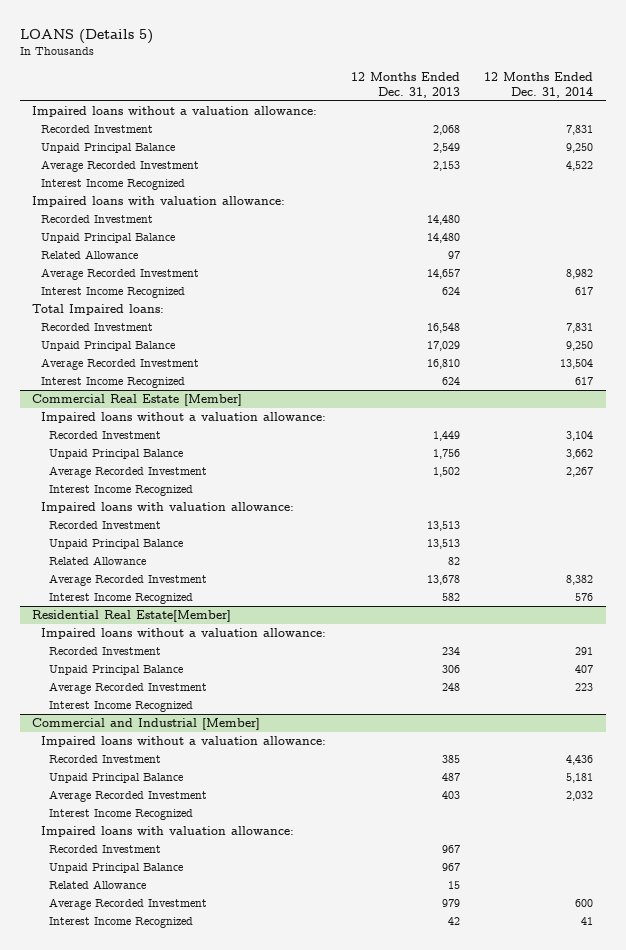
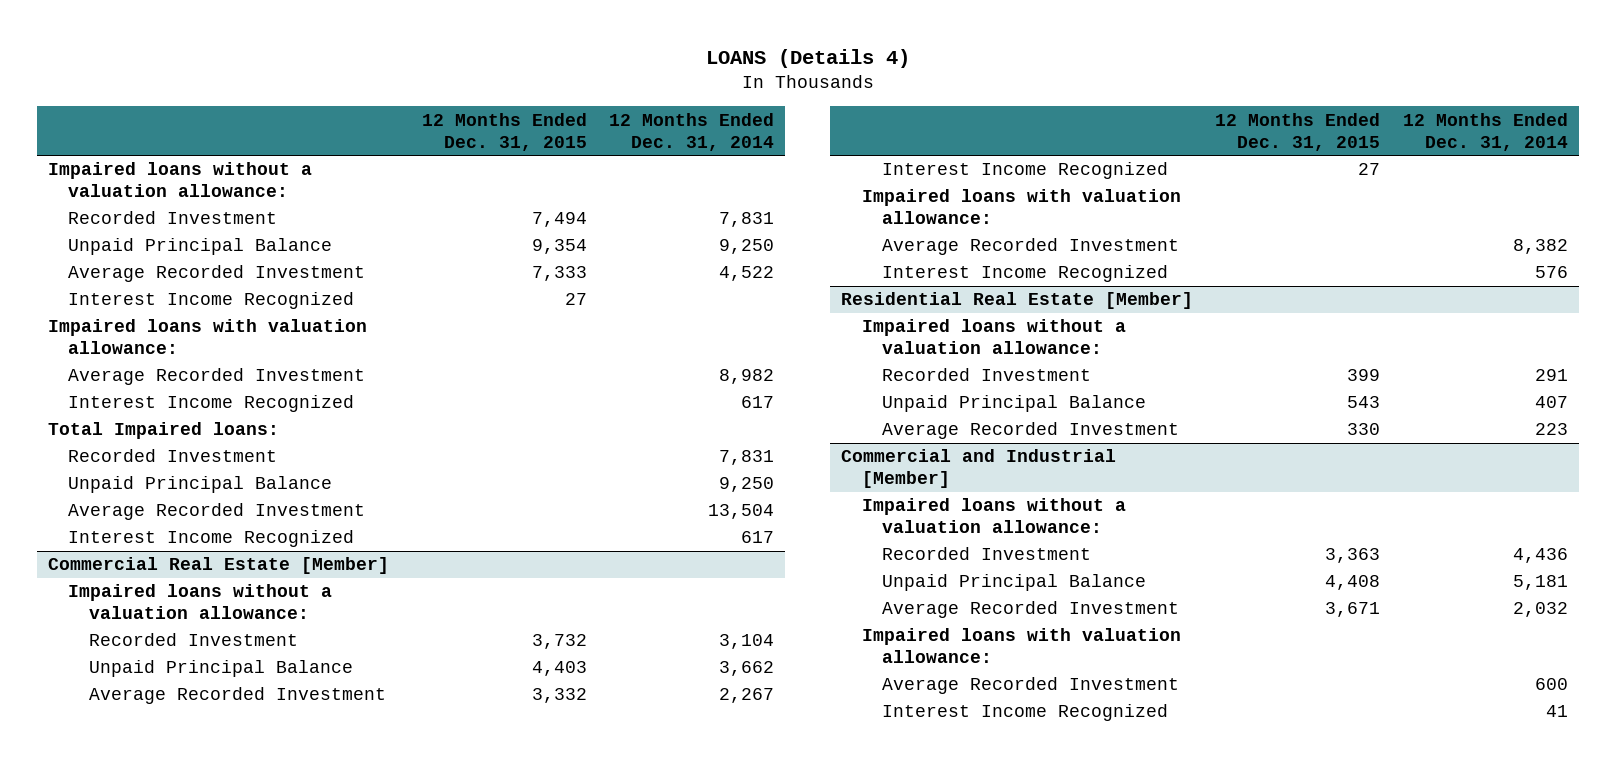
[19,28,153,44] LOANS (Details 5) -> [705,49,910,69] LOANS (Details 4)
[350,72,460,98] 12 Months Ended Dec. 31, 2013 -> none
none -> [422,112,588,151] 12 Months Ended Dec. 31, 2015
[40,215,153,224] Recorded Investment -> none
[40,233,175,244] Unpaid Principal Balance -> none
[40,250,138,260] Related Allowance -> none
[49,521,162,530] Recorded Investment -> none
[49,539,184,550] Unpaid Principal Balance -> none
[49,556,147,566] Related Allowance -> none
[32,610,232,623] Residential Real Estate[Member] -> [841,292,1194,310] Residential Real Estate [Member]
[49,701,194,713] Interest Income Recognized -> none
[49,809,194,821] Interest Income Recognized -> none
[49,845,162,854] Recorded Investment -> none
[49,863,184,874] Unpaid Principal Balance -> none
[49,880,147,890] Related Allowance -> none

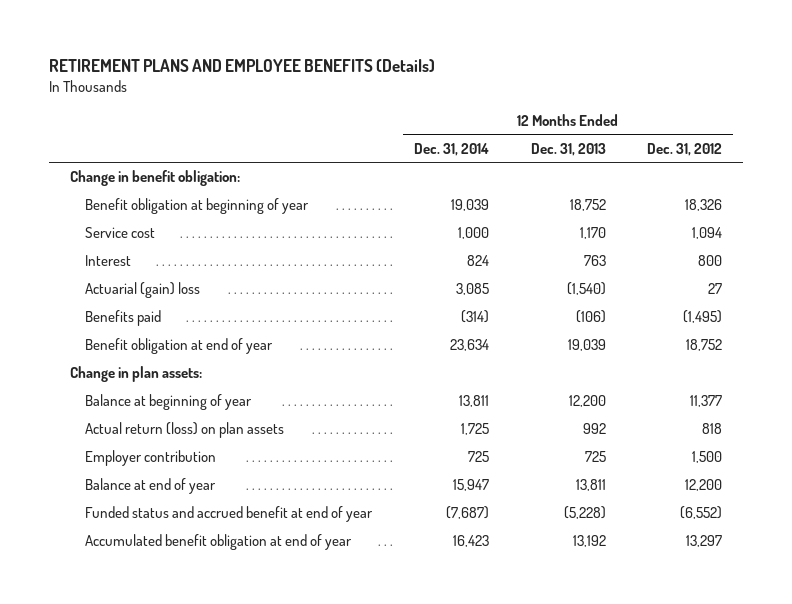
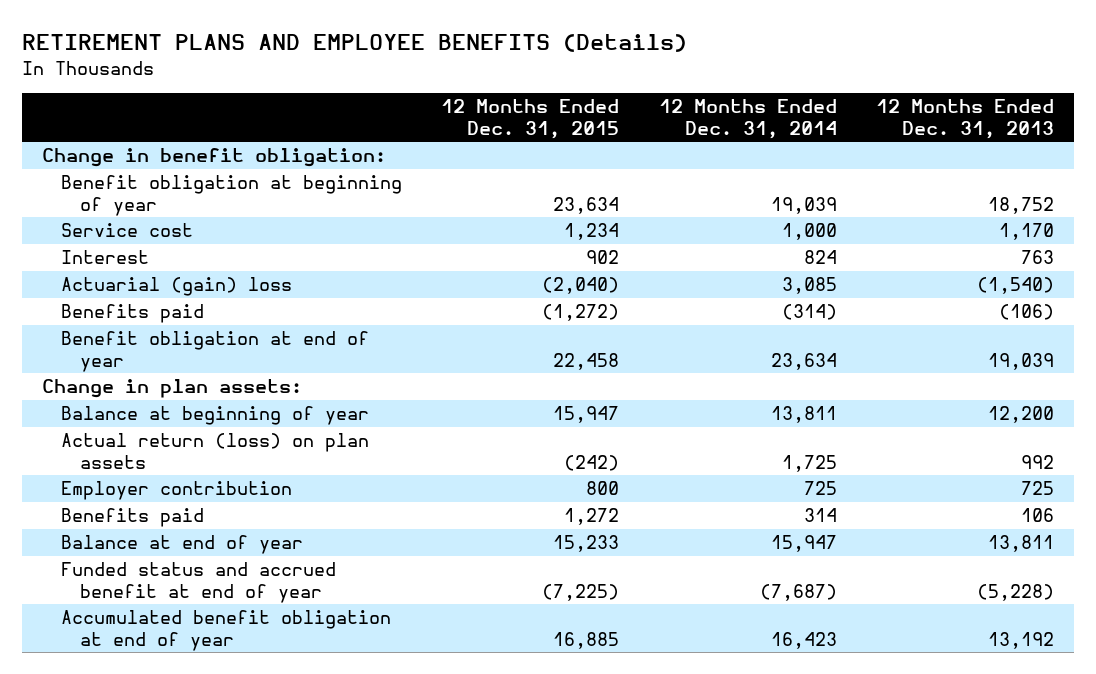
[647,143,723,157] Dec. 31, 2012 -> none
none -> [441,99,620,139] 12 Months Ended Dec. 31, 2015
none -> [60,508,204,528] Benefits paid

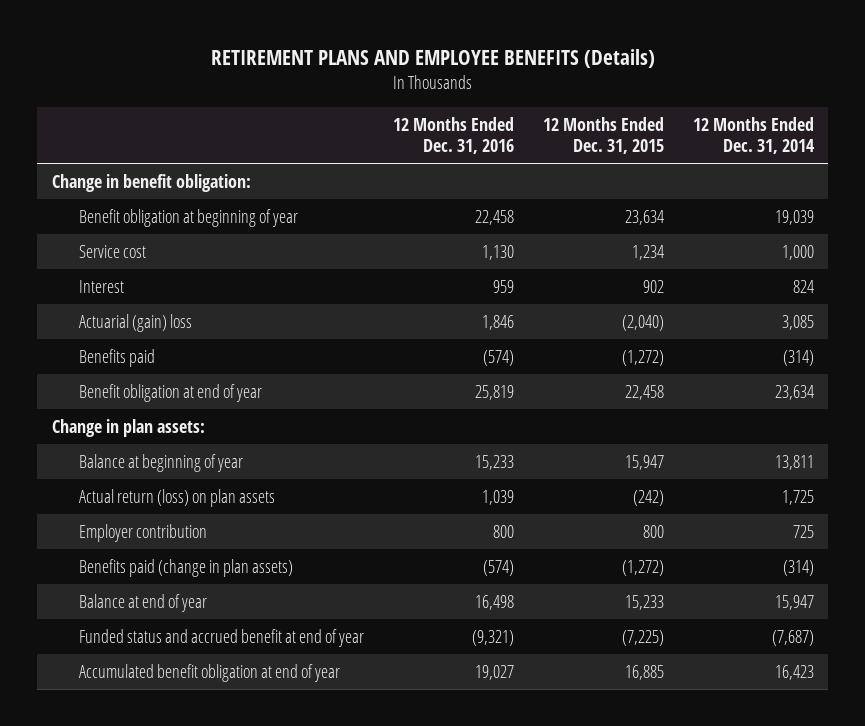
[876,99,1055,139] 12 Months Ended Dec. 31, 2013 -> none
none -> [392,116,514,155] 12 Months Ended Dec. 31, 2016
[60,508,204,528] Benefits paid -> [78,558,293,577] Benefits paid (change in plan assets)
[564,508,620,526] 1,272 -> [621,559,664,576] (1,272)
[803,508,837,523] 314 -> [782,559,814,576] (314)

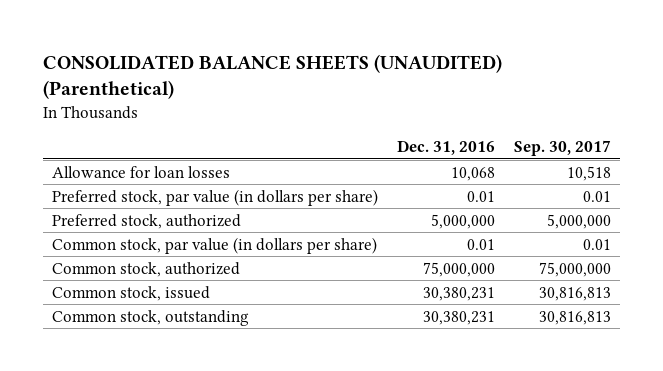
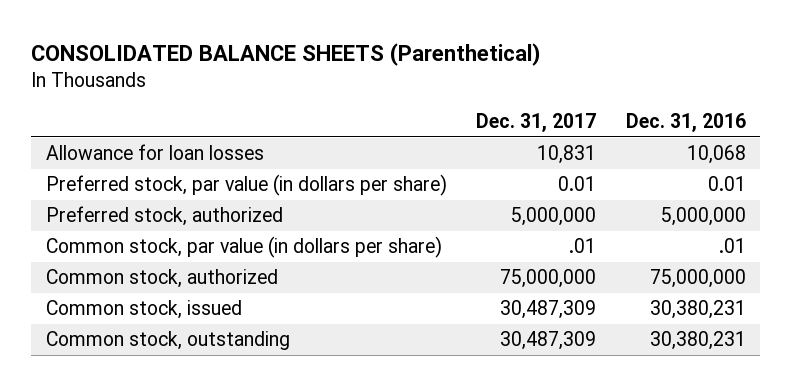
[42,53,502,100] CONSOLIDATED BALANCE SHEETS (UNAUDITED) (Parenthetical) -> [30,42,541,66] CONSOLIDATED BALANCE SHEETS (Parenthetical)
[514,140,612,157] Sep. 30, 2017 -> none
none -> [476,113,597,133] Dec. 31, 2017
[467,238,496,250] 0.01 -> [718,238,746,254] .01

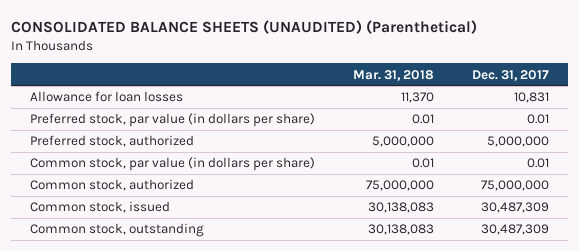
[30,42,541,66] CONSOLIDATED BALANCE SHEETS (Parenthetical) -> [11,19,478,34] CONSOLIDATED BALANCE SHEETS (UNAUDITED) (Parenthetical)
[625,113,746,133] Dec. 31, 2016 -> none
none -> [353,69,435,81] Mar. 31, 2018
[569,238,597,254] .01 -> [527,158,550,169] 0.01

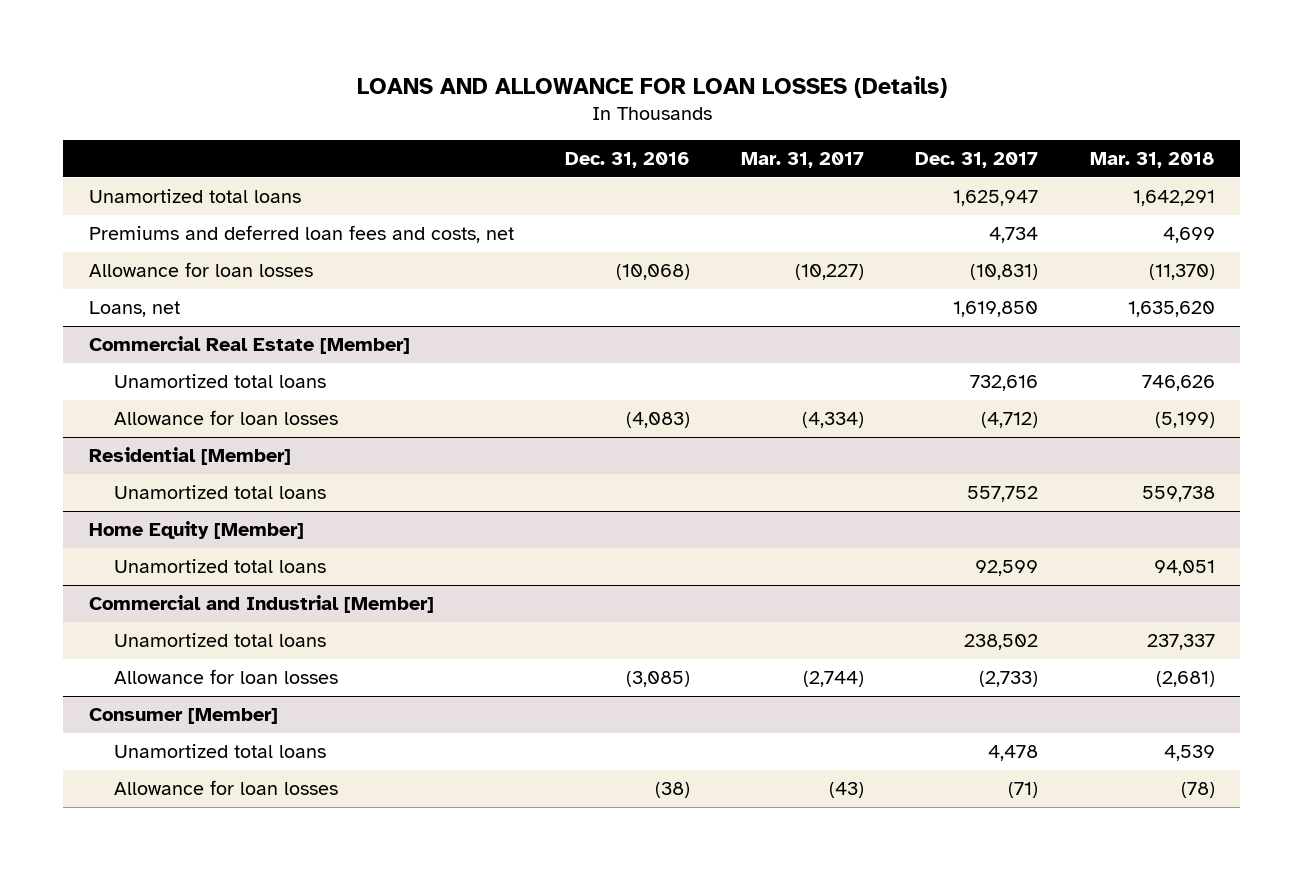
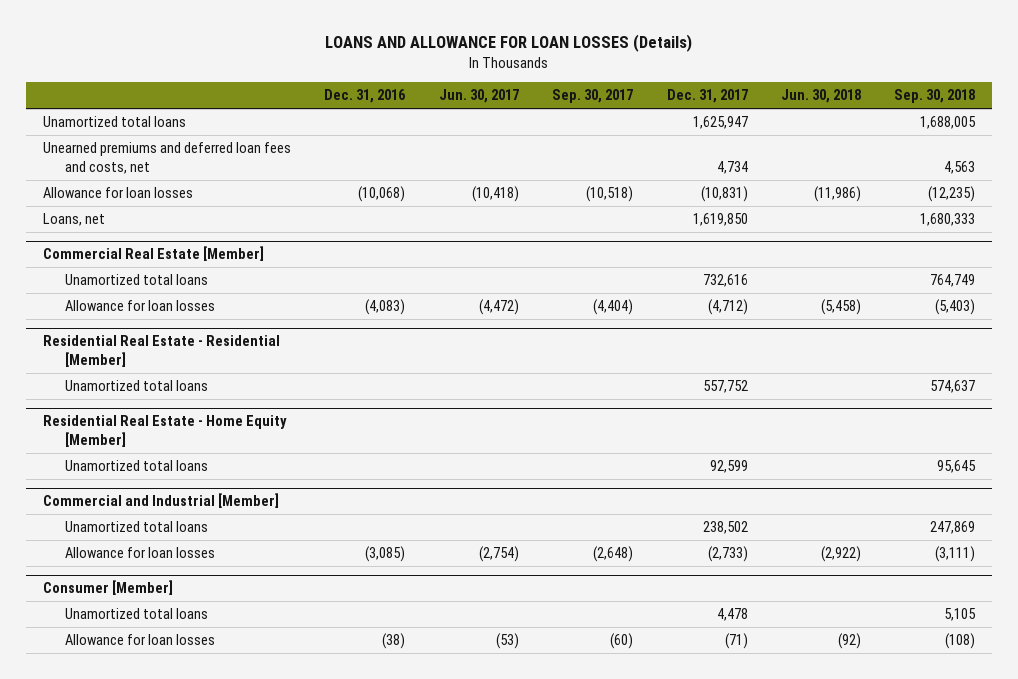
[741,152,865,169] Mar. 31, 2017 -> none
[1089,152,1215,169] Mar. 31, 2018 -> none
none -> [438,89,519,104] Jun. 30, 2017
none -> [552,89,634,104] Sep. 30, 2017
none -> [781,89,862,104] Jun. 30, 2018
none -> [894,89,976,104] Sep. 30, 2018
[88,225,514,244] Premiums and deferred loan fees and costs, net -> [42,142,291,174] Unearned premiums and deferred loan fees and costs, net
[88,447,291,466] Residential [Member] -> [42,335,280,367] Residential Real Estate - Residential [Member]
[88,521,304,540] Home Equity [Member] -> [42,415,287,447] Residential Real Estate - Home Equity [Member]

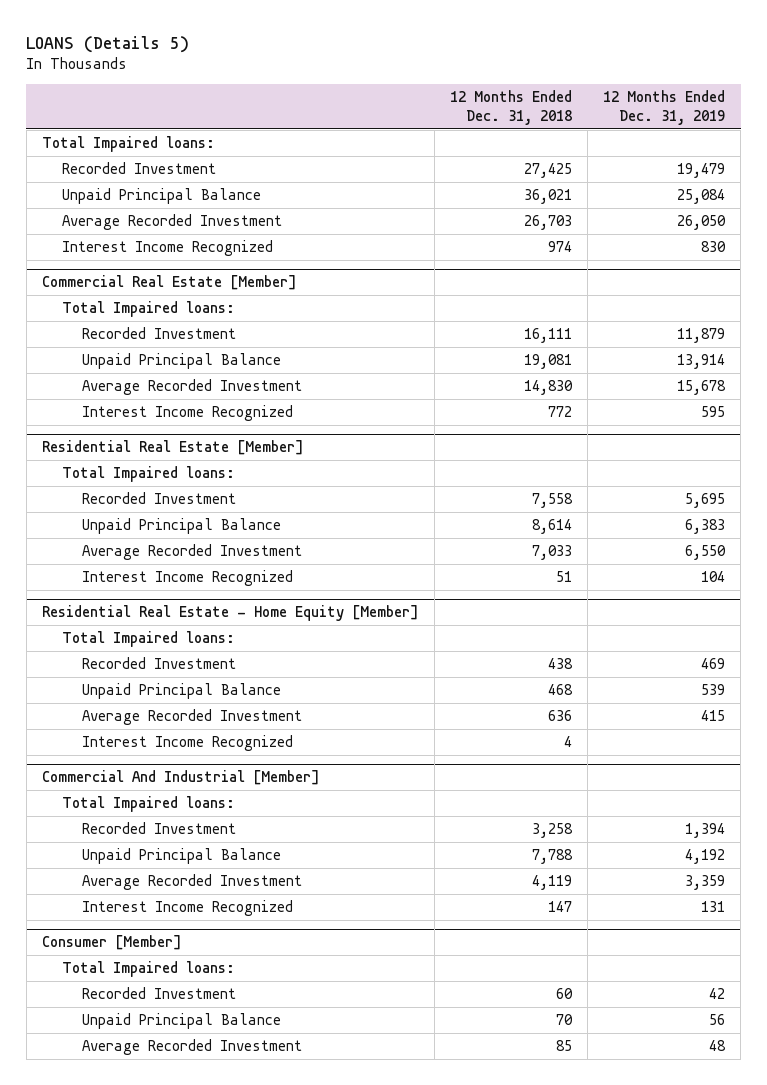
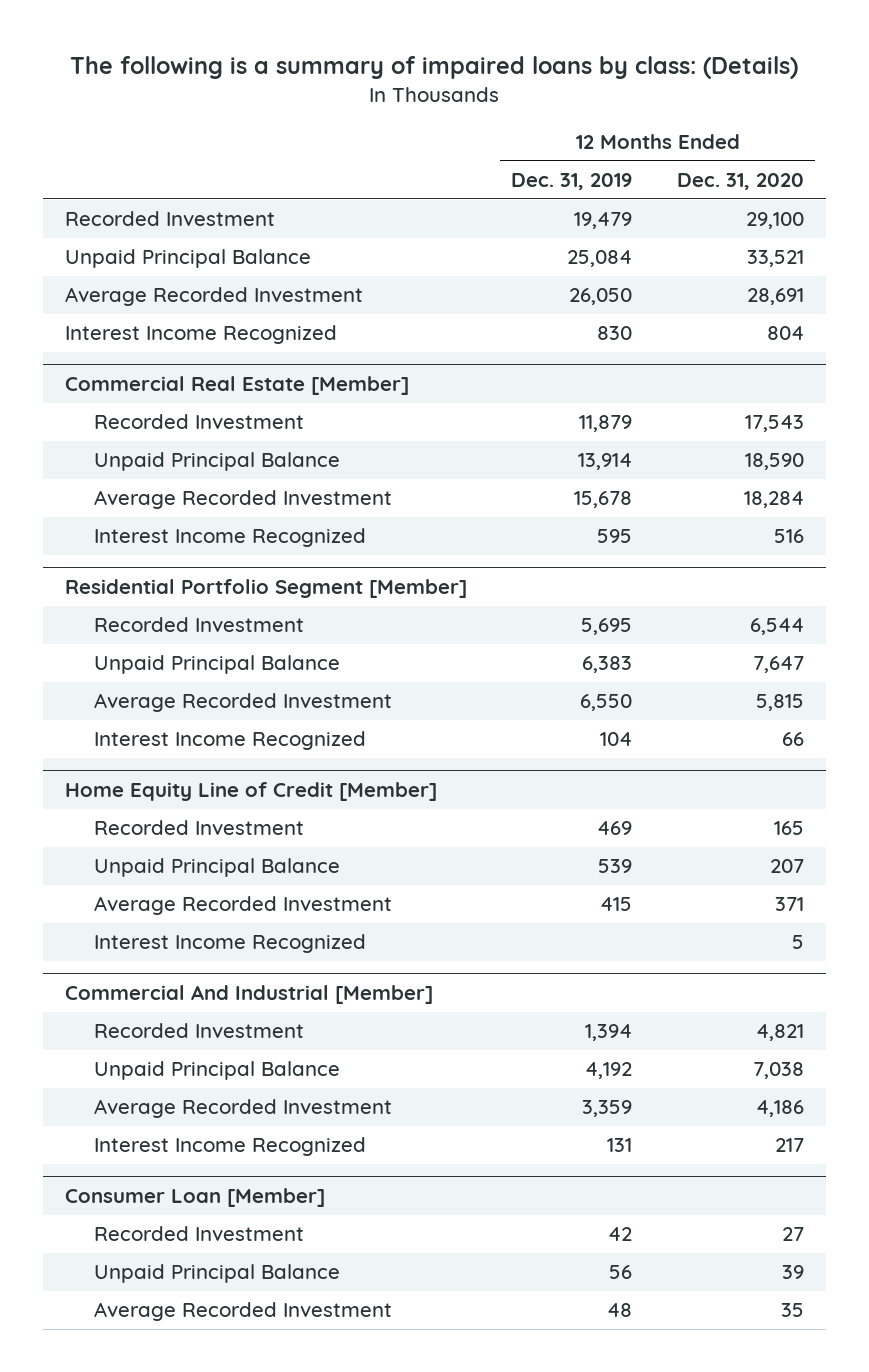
[26,36,190,54] LOANS (Details 5) -> [70,56,799,80] The following is a summary of impaired loans by class: (Details)
[449,89,572,125] 12 Months Ended Dec. 31, 2018 -> none
none -> [676,173,804,191] Dec. 31, 2020
[41,135,215,152] Total Impaired loans: -> none
[61,300,235,317] Total Impaired loans: -> none
[61,465,235,482] Total Impaired loans: -> none
[41,440,304,456] Residential Real Estate [Member] -> [64,579,467,599] Residential Portfolio Segment [Member]
[61,630,235,647] Total Impaired loans: -> none
[41,605,419,622] Residential Real Estate - Home Equity [Member] -> [64,782,437,802] Home Equity Line of Credit [Member]
[61,795,235,812] Total Impaired loans: -> none
[61,960,235,977] Total Impaired loans: -> none
[41,935,182,951] Consumer [Member] -> [64,1188,325,1208] Consumer Loan [Member]

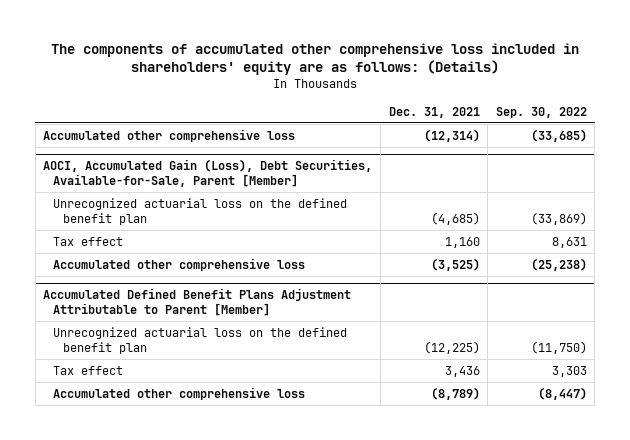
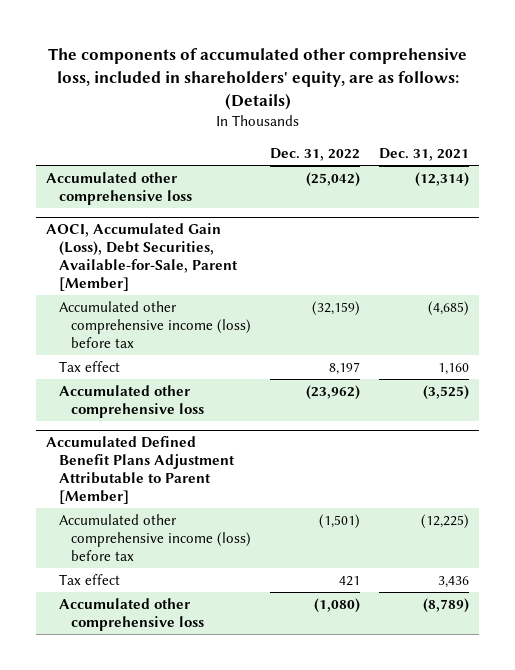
[51,42,580,76] The components of accumulated other comprehensive loss included in shareholders' equity are as follows: (Details) -> [47,47,467,110] The components of accumulated other comprehensive loss, included in shareholders' equity, are as follows: (Details)
[495,106,587,118] Sep. 30, 2022 -> none
none -> [270,147,361,161] Dec. 31, 2022
[53,197,348,225] Unrecognized actuarial loss on the defined benefit plan -> [58,300,252,349] Accumulated other comprehensive income (loss) before tax
[53,326,348,354] Unrecognized actuarial loss on the defined benefit plan -> [58,513,252,562] Accumulated other comprehensive income (loss) before tax

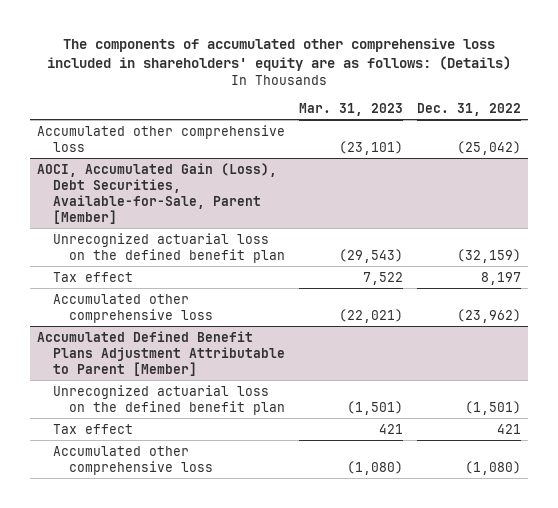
[47,47,467,110] The components of accumulated other comprehensive loss, included in shareholders' equity, are as follows: (Details) -> [46,38,511,72] The components of accumulated other comprehensive loss included in shareholders' equity are as follows: (Details)
[379,147,470,161] Dec. 31, 2021 -> none
none -> [298,102,403,116] Mar. 31, 2023
[58,300,252,349] Accumulated other comprehensive income (loss) before tax -> [52,232,285,263] Unrecognized actuarial loss on the defined benefit plan
[58,513,252,562] Accumulated other comprehensive income (loss) before tax -> [52,384,285,415] Unrecognized actuarial loss on the defined benefit plan

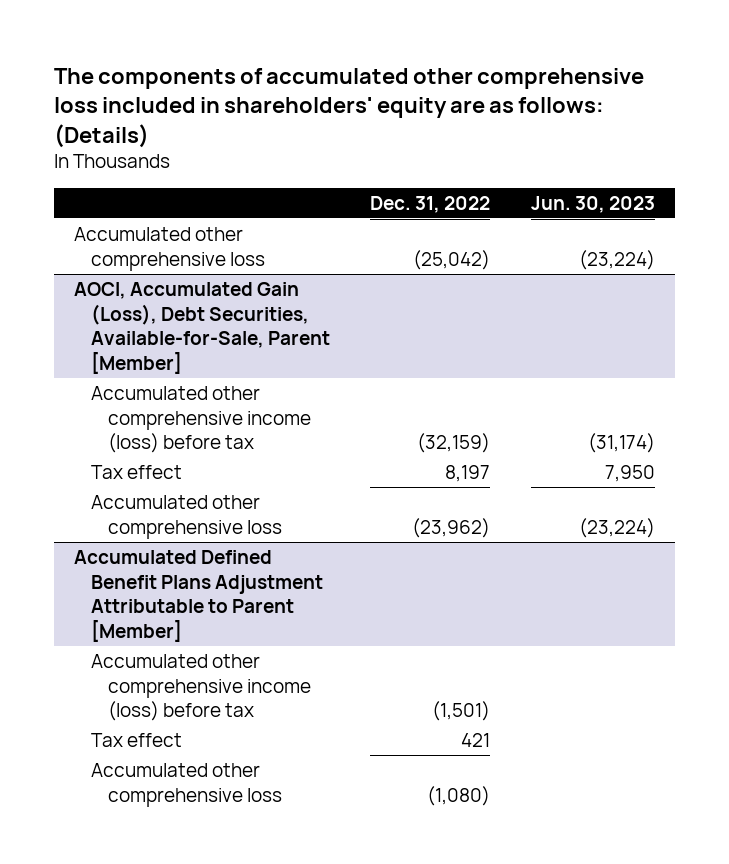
[298,102,403,116] Mar. 31, 2023 -> none
none -> [530,195,655,213] Jun. 30, 2023
[52,232,285,263] Unrecognized actuarial loss on the defined benefit plan -> [90,386,311,454] Accumulated other comprehensive income (loss) before tax
[52,384,285,415] Unrecognized actuarial loss on the defined benefit plan -> [90,654,311,722] Accumulated other comprehensive income (loss) before tax

